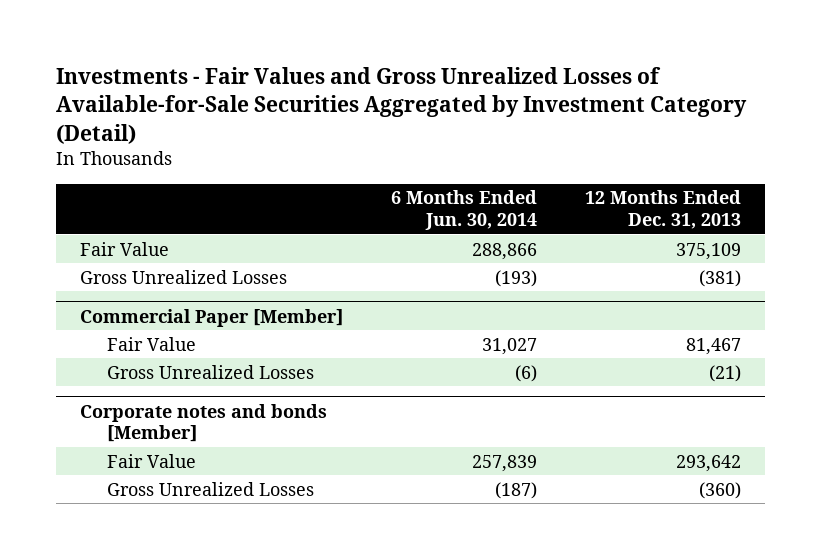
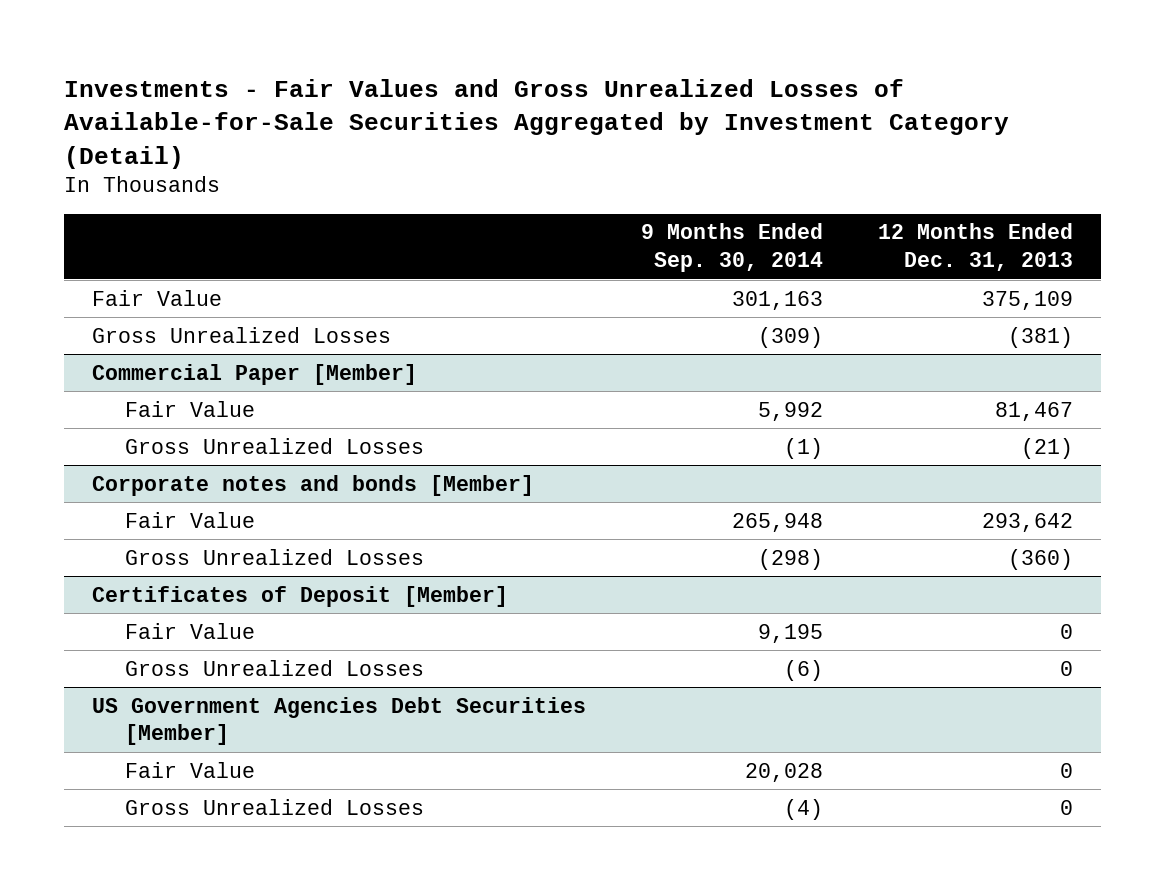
[390,190,537,231] 6 Months Ended Jun. 30, 2014 -> none
none -> [640,223,823,273] 9 Months Ended Sep. 30, 2014
none -> [91,585,508,607] Certificates of Deposit [Member]
none -> [124,622,255,639] Fair Value
none -> [124,659,424,676] Gross Unrealized Losses
none -> [91,696,586,746] US Government Agencies Debt Securities [Member]
none -> [124,761,255,778] Fair Value
none -> [124,798,424,815] Gross Unrealized Losses

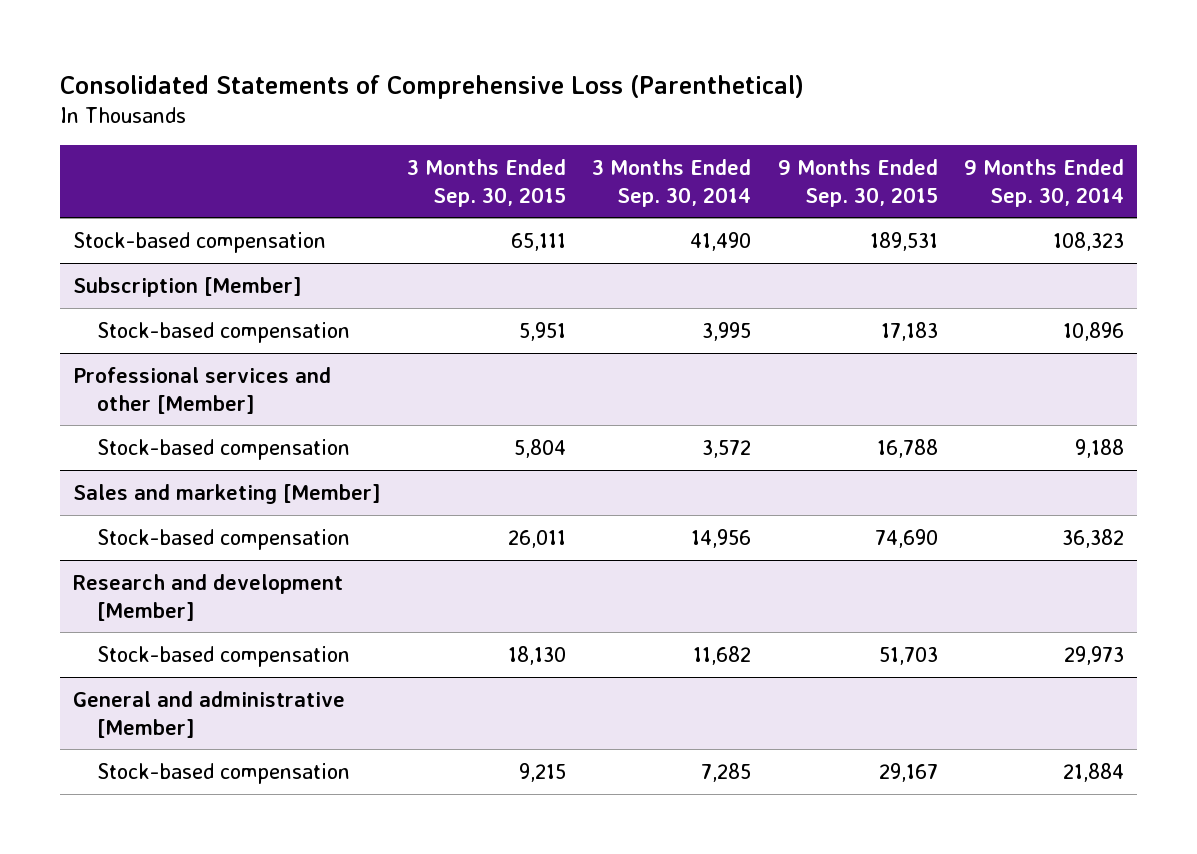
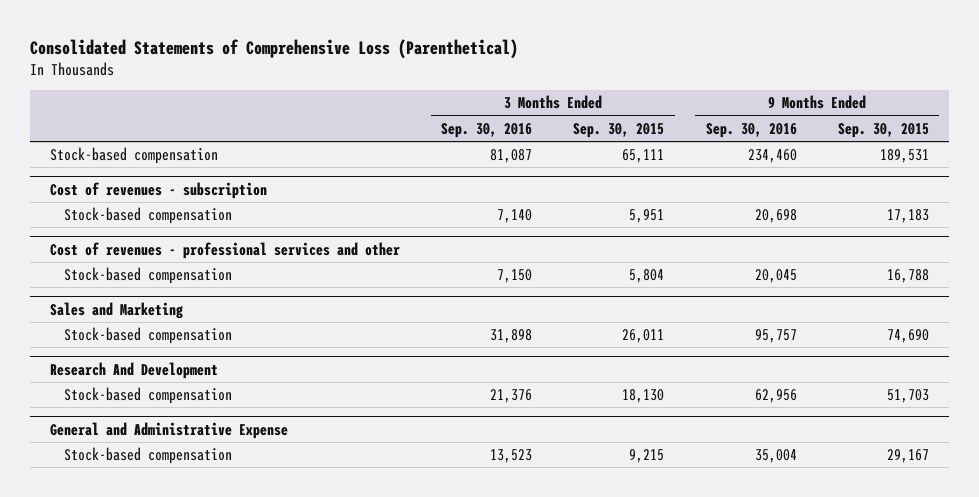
[592,158,752,207] 3 Months Ended Sep. 30, 2014 -> none
[964,158,1125,207] 9 Months Ended Sep. 30, 2014 -> none
none -> [441,122,533,138] Sep. 30, 2016
none -> [705,122,797,138] Sep. 30, 2016
[72,276,302,297] Subscription [Member] -> [50,181,268,199] Cost of revenues - subscription
[72,366,331,414] Professional services and other [Member] -> [50,241,401,259] Cost of revenues - professional services and other
[72,483,381,504] Sales and marketing [Member] -> [50,301,184,319] Sales and Marketing
[72,573,343,621] Research and development [Member] -> [50,361,219,379] Research And Development
[72,690,345,738] General and administrative [Member] -> [50,421,289,439] General and Administrative Expense

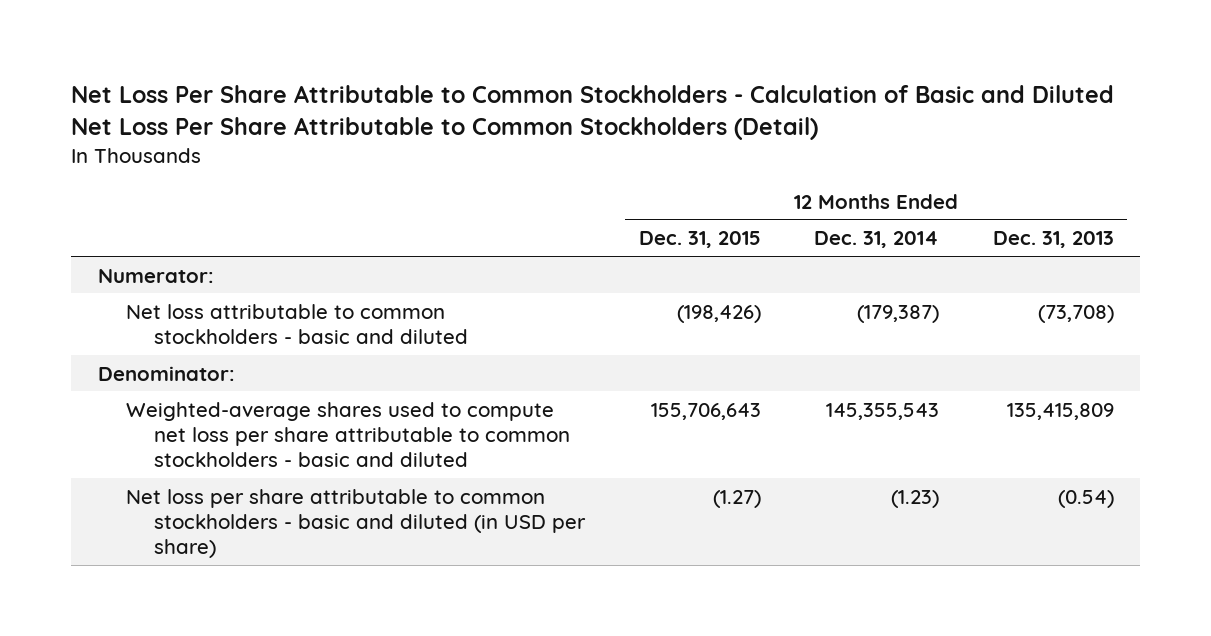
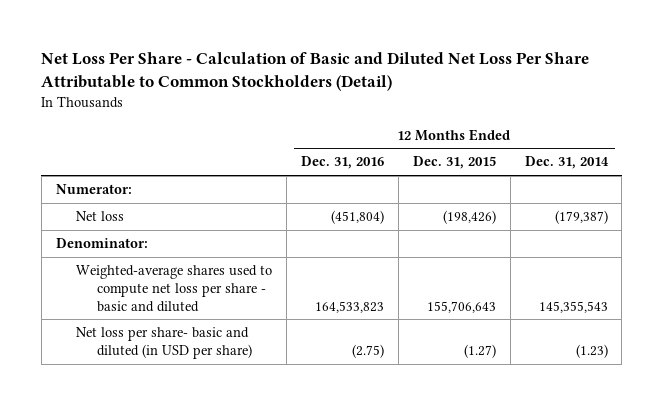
[70,84,1114,140] Net Loss Per Share Attributable to Common Stockholders - Calculation of Basic and Diluted Net Loss Per Share Attributable to Common Stockholders (Detail) -> [41,51,590,91] Net Loss Per Share - Calculation of Basic and Diluted Net Loss Per Share Attributable to Common Stockholders (Detail)
[992,231,1114,249] Dec. 31, 2013 -> none
none -> [301,156,385,170] Dec. 31, 2016
[126,303,469,344] Net loss attributable to common stockholders - basic and diluted -> [76,211,125,222] Net loss
[126,401,571,467] Weighted-average shares used to compute net loss per share attributable to common stockholders - basic and diluted -> [76,265,273,312] Weighted-average shares used to compute net loss per share - basic and diluted
[126,488,587,558] Net loss per share attributable to common stockholders - basic and diluted (in USD per share) -> [76,327,252,359] Net loss per share- basic and diluted (in USD per share)

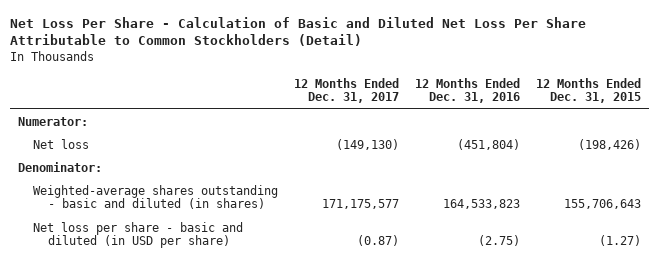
[524,156,609,170] Dec. 31, 2014 -> none
none -> [294,77,400,104] 12 Months Ended Dec. 31, 2017
[76,265,273,312] Weighted-average shares used to compute net loss per share - basic and diluted -> [32,184,278,210] Weighted-average shares outstanding - basic and diluted (in shares)
[76,327,252,359] Net loss per share- basic and diluted (in USD per share) -> [32,221,243,249] Net loss per share - basic and diluted (in USD per share)

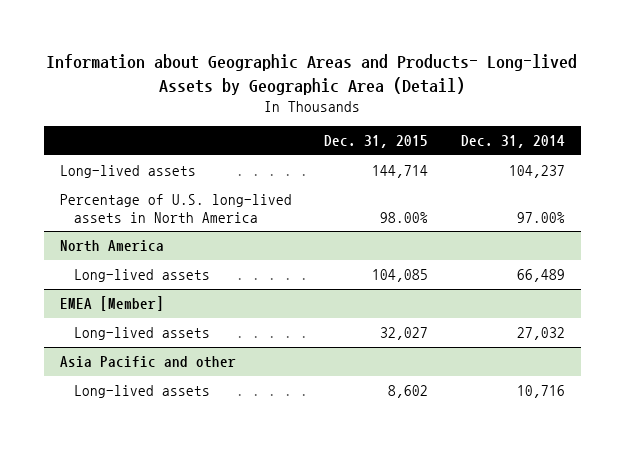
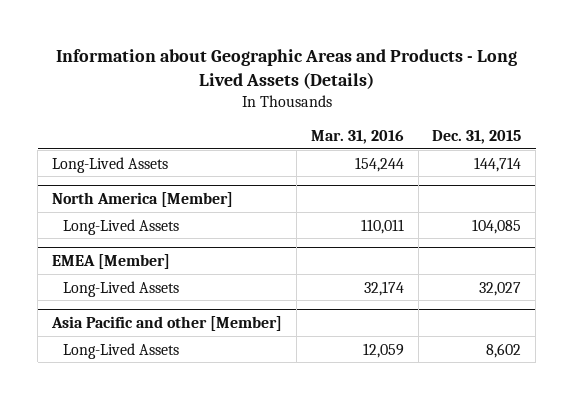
[46,54,578,95] Information about Geographic Areas and Products- Long-lived Assets by Geographic Area (Detail) -> [55,48,517,89] Information about Geographic Areas and Products - Long Lived Assets (Details)
[460,135,565,149] Dec. 31, 2014 -> none
none -> [310,129,404,144] Mar. 31, 2016
[60,194,293,223] Percentage of U.S. long-lived assets in North America -> none
[60,165,197,179] Long-lived assets -> [51,156,168,173] Long-Lived Assets
[60,240,165,253] North America -> [51,191,233,207] North America [Member]
[74,269,211,283] Long-lived assets -> [63,218,180,235] Long-Lived Assets
[74,327,211,341] Long-lived assets -> [63,280,180,297] Long-Lived Assets
[60,356,237,369] Asia Pacific and other -> [50,315,282,331] Asia Pacific and other [Member]
[74,385,211,399] Long-lived assets -> [63,342,180,359] Long-Lived Assets

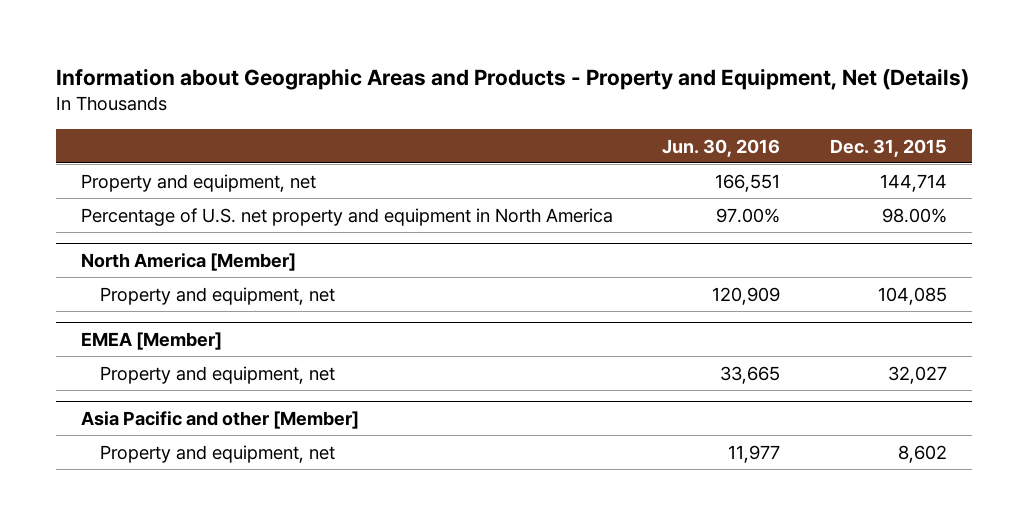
[55,48,517,89] Information about Geographic Areas and Products - Long Lived Assets (Details) -> [56,68,970,91] Information about Geographic Areas and Products - Property and Equipment, Net (Details)
[310,129,404,144] Mar. 31, 2016 -> none
none -> [662,138,781,157] Jun. 30, 2016
[51,156,168,173] Long-Lived Assets -> [80,173,316,192] Property and equipment, net
none -> [80,207,613,226] Percentage of U.S. net property and equipment in North America
[63,218,180,235] Long-Lived Assets -> [100,286,336,305] Property and equipment, net
[63,280,180,297] Long-Lived Assets -> [100,365,336,384] Property and equipment, net
[63,342,180,359] Long-Lived Assets -> [100,444,336,463] Property and equipment, net

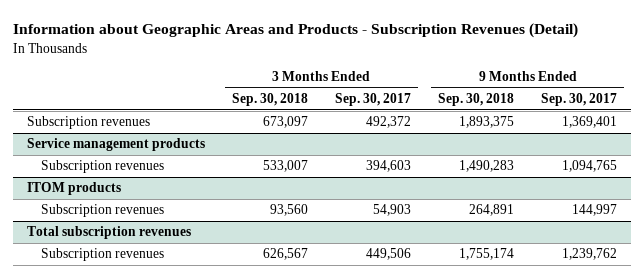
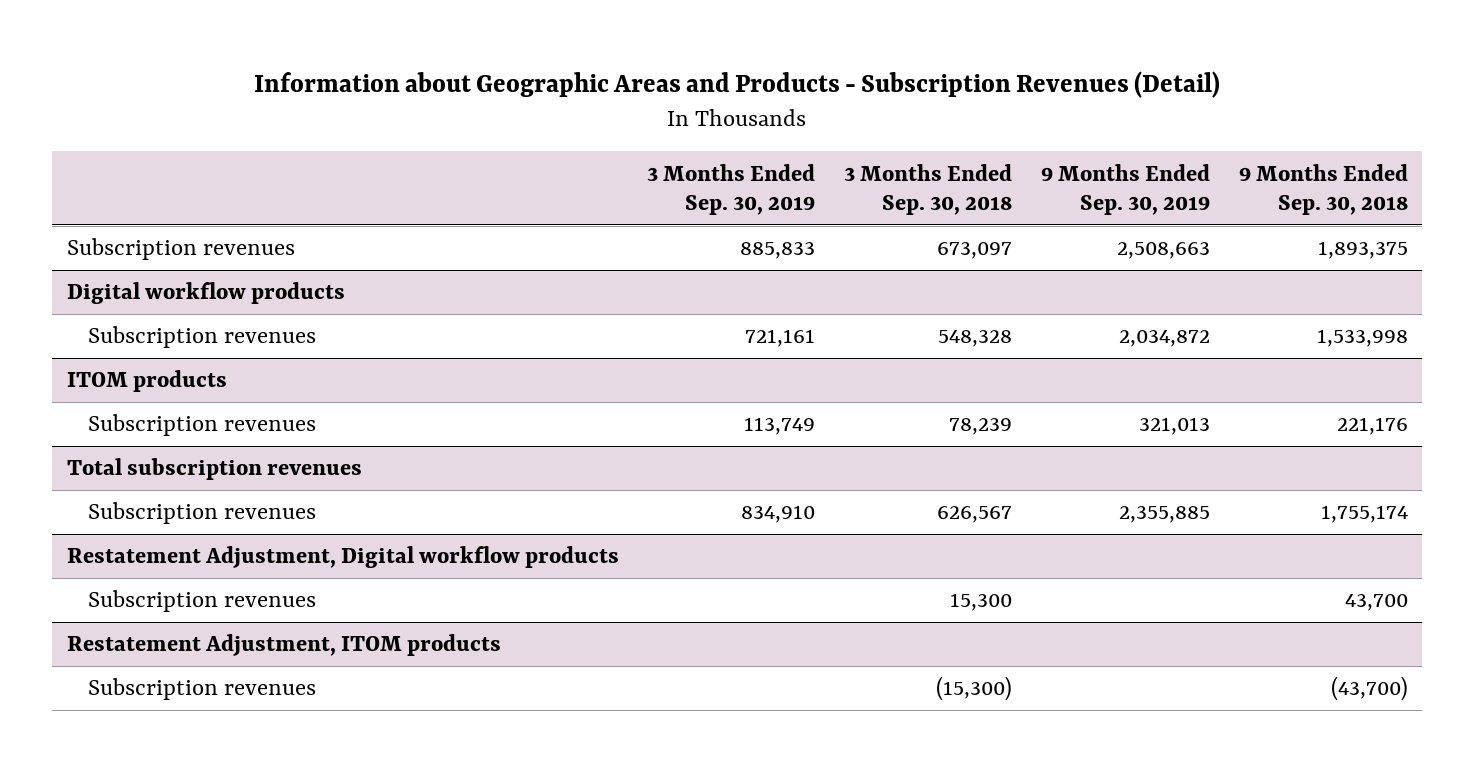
[334,93,411,107] Sep. 30, 2017 -> none
[541,93,618,107] Sep. 30, 2017 -> none
none -> [647,163,816,216] 3 Months Ended Sep. 30, 2019
none -> [1040,163,1210,216] 9 Months Ended Sep. 30, 2019
[26,138,205,152] Service management products -> none
none -> [66,282,345,305] Digital workflow products
[262,160,308,173] 533,007 -> [938,330,1013,348] 548,328
[459,160,515,173] 1,490,283 -> [1316,329,1408,348] 1,533,998
[269,204,308,217] 93,560 -> [949,418,1013,436] 78,239
[469,204,515,217] 264,891 -> [1336,417,1408,436] 221,176
none -> [66,546,619,569] Restatement Adjustment, Digital workflow products
none -> [87,590,316,613] Subscription revenues
none -> [66,634,501,657] Restatement Adjustment, ITOM products
none -> [87,678,316,701] Subscription revenues

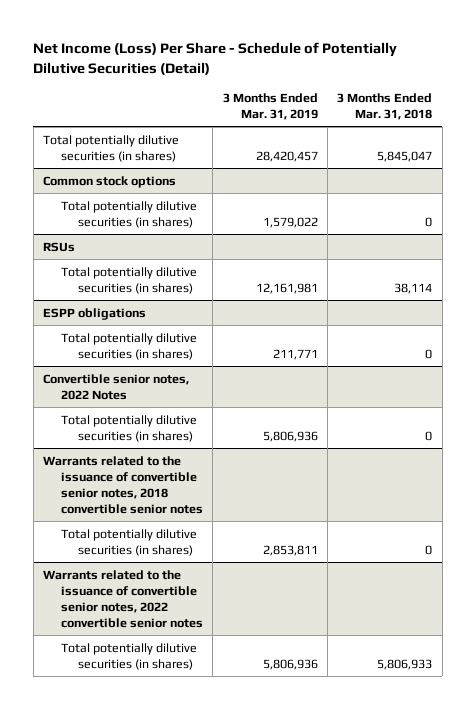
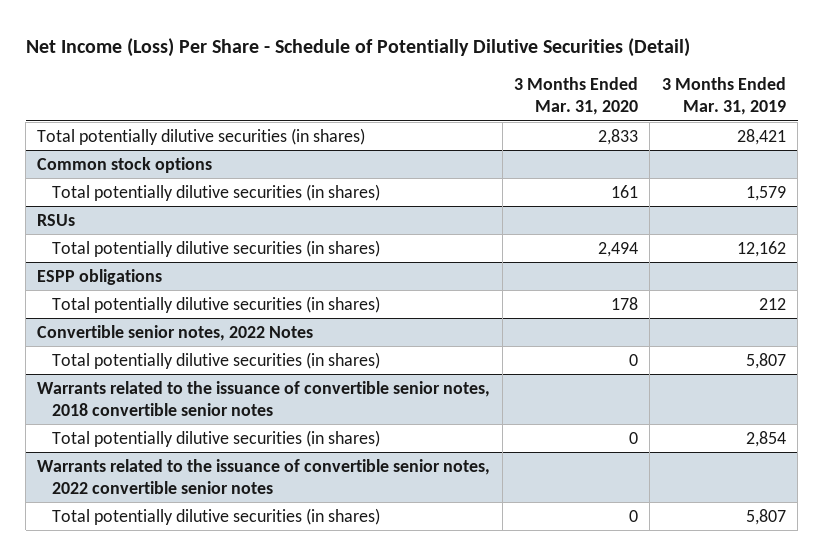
[337,92,433,120] 3 Months Ended Mar. 31, 2018 -> none
none -> [514,77,639,116] 3 Months Ended Mar. 31, 2020
[255,150,318,162] 28,420,457 -> [736,128,786,145] 28,421
[262,216,318,228] 1,579,022 -> [745,185,786,201] 1,579
[255,282,318,294] 12,161,981 -> [736,240,786,257] 12,162
[272,348,318,360] 211,771 -> [758,297,786,310] 212
[262,430,318,442] 5,806,936 -> [745,352,786,369] 5,807
[262,544,318,556] 2,853,811 -> [745,430,786,447] 2,854
[262,658,318,670] 5,806,936 -> [745,508,786,525] 5,807

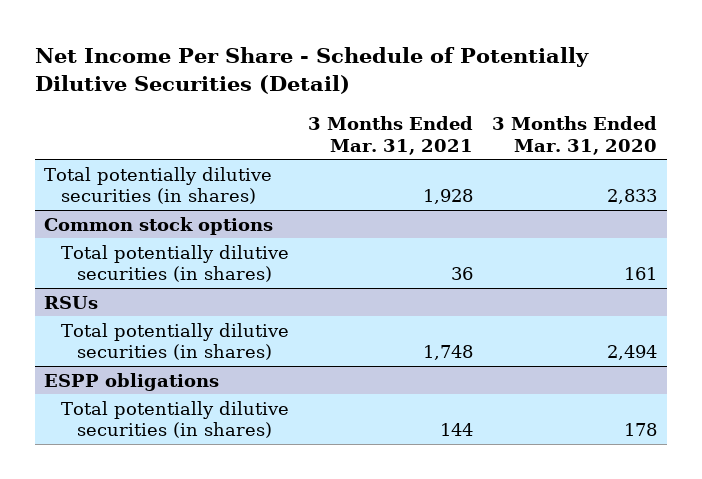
[25,37,690,57] Net Income (Loss) Per Share - Schedule of Potentially Dilutive Securities (Detail) -> [34,46,589,95] Net Income Per Share - Schedule of Potentially Dilutive Securities (Detail)
[661,77,786,116] 3 Months Ended Mar. 31, 2019 -> none
none -> [308,116,474,155] 3 Months Ended Mar. 31, 2021
[37,324,314,341] Convertible senior notes, 2022 Notes -> none
[52,351,381,369] Total potentially dilutive securities (in shares) -> none
[37,380,491,416] Warrants related to the issuance of convertible senior notes, 2018 convertible senior notes -> none
[52,429,381,447] Total potentially dilutive securities (in shares) -> none
[37,458,491,494] Warrants related to the issuance of convertible senior notes, 2022 convertible senior notes -> none
[52,507,381,525] Total potentially dilutive securities (in shares) -> none

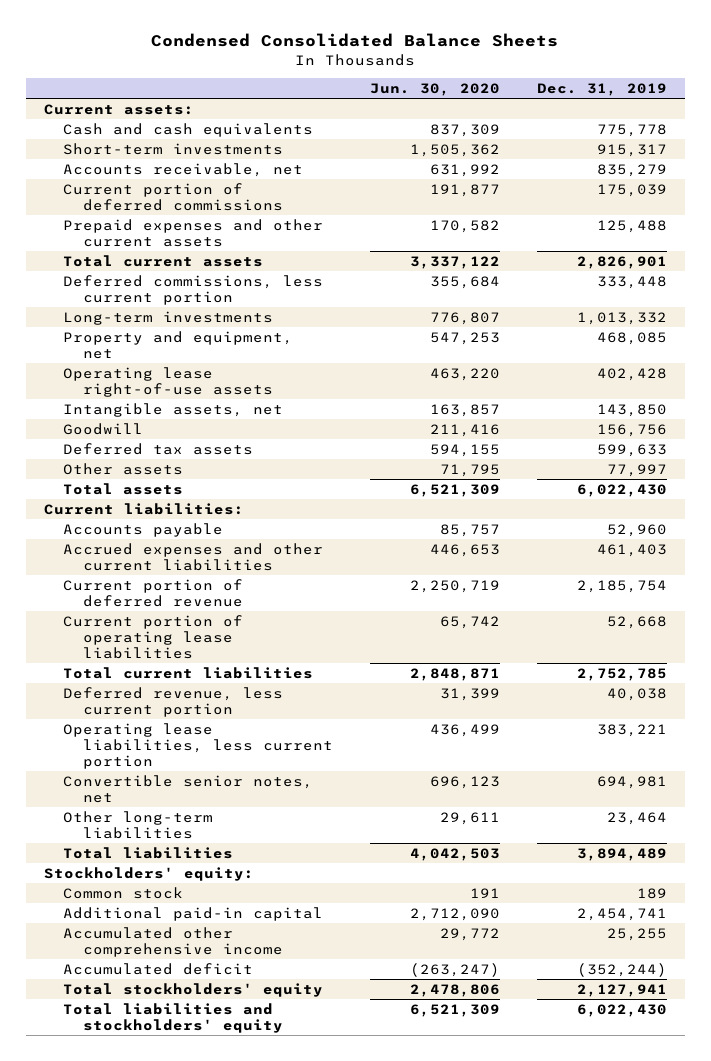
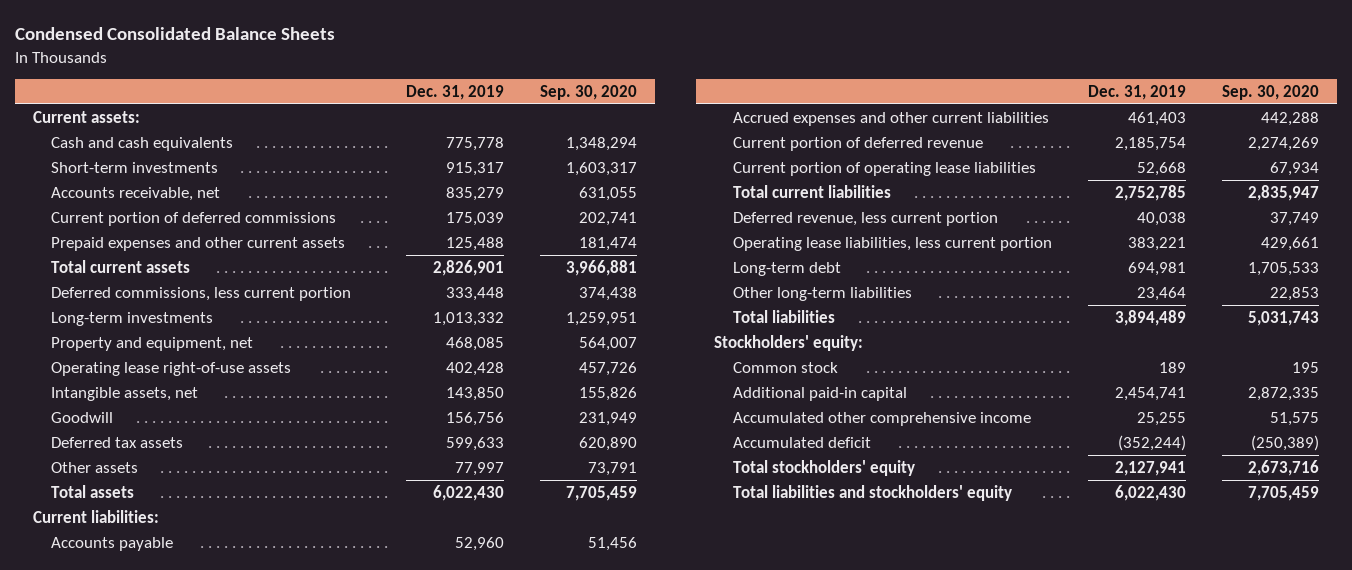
[369,82,500,96] Jun. 30, 2020 -> none
none -> [540,84,638,100] Sep. 30, 2020
[63,774,314,803] Convertible senior notes, net -> [732,261,841,276] Long-term debt

